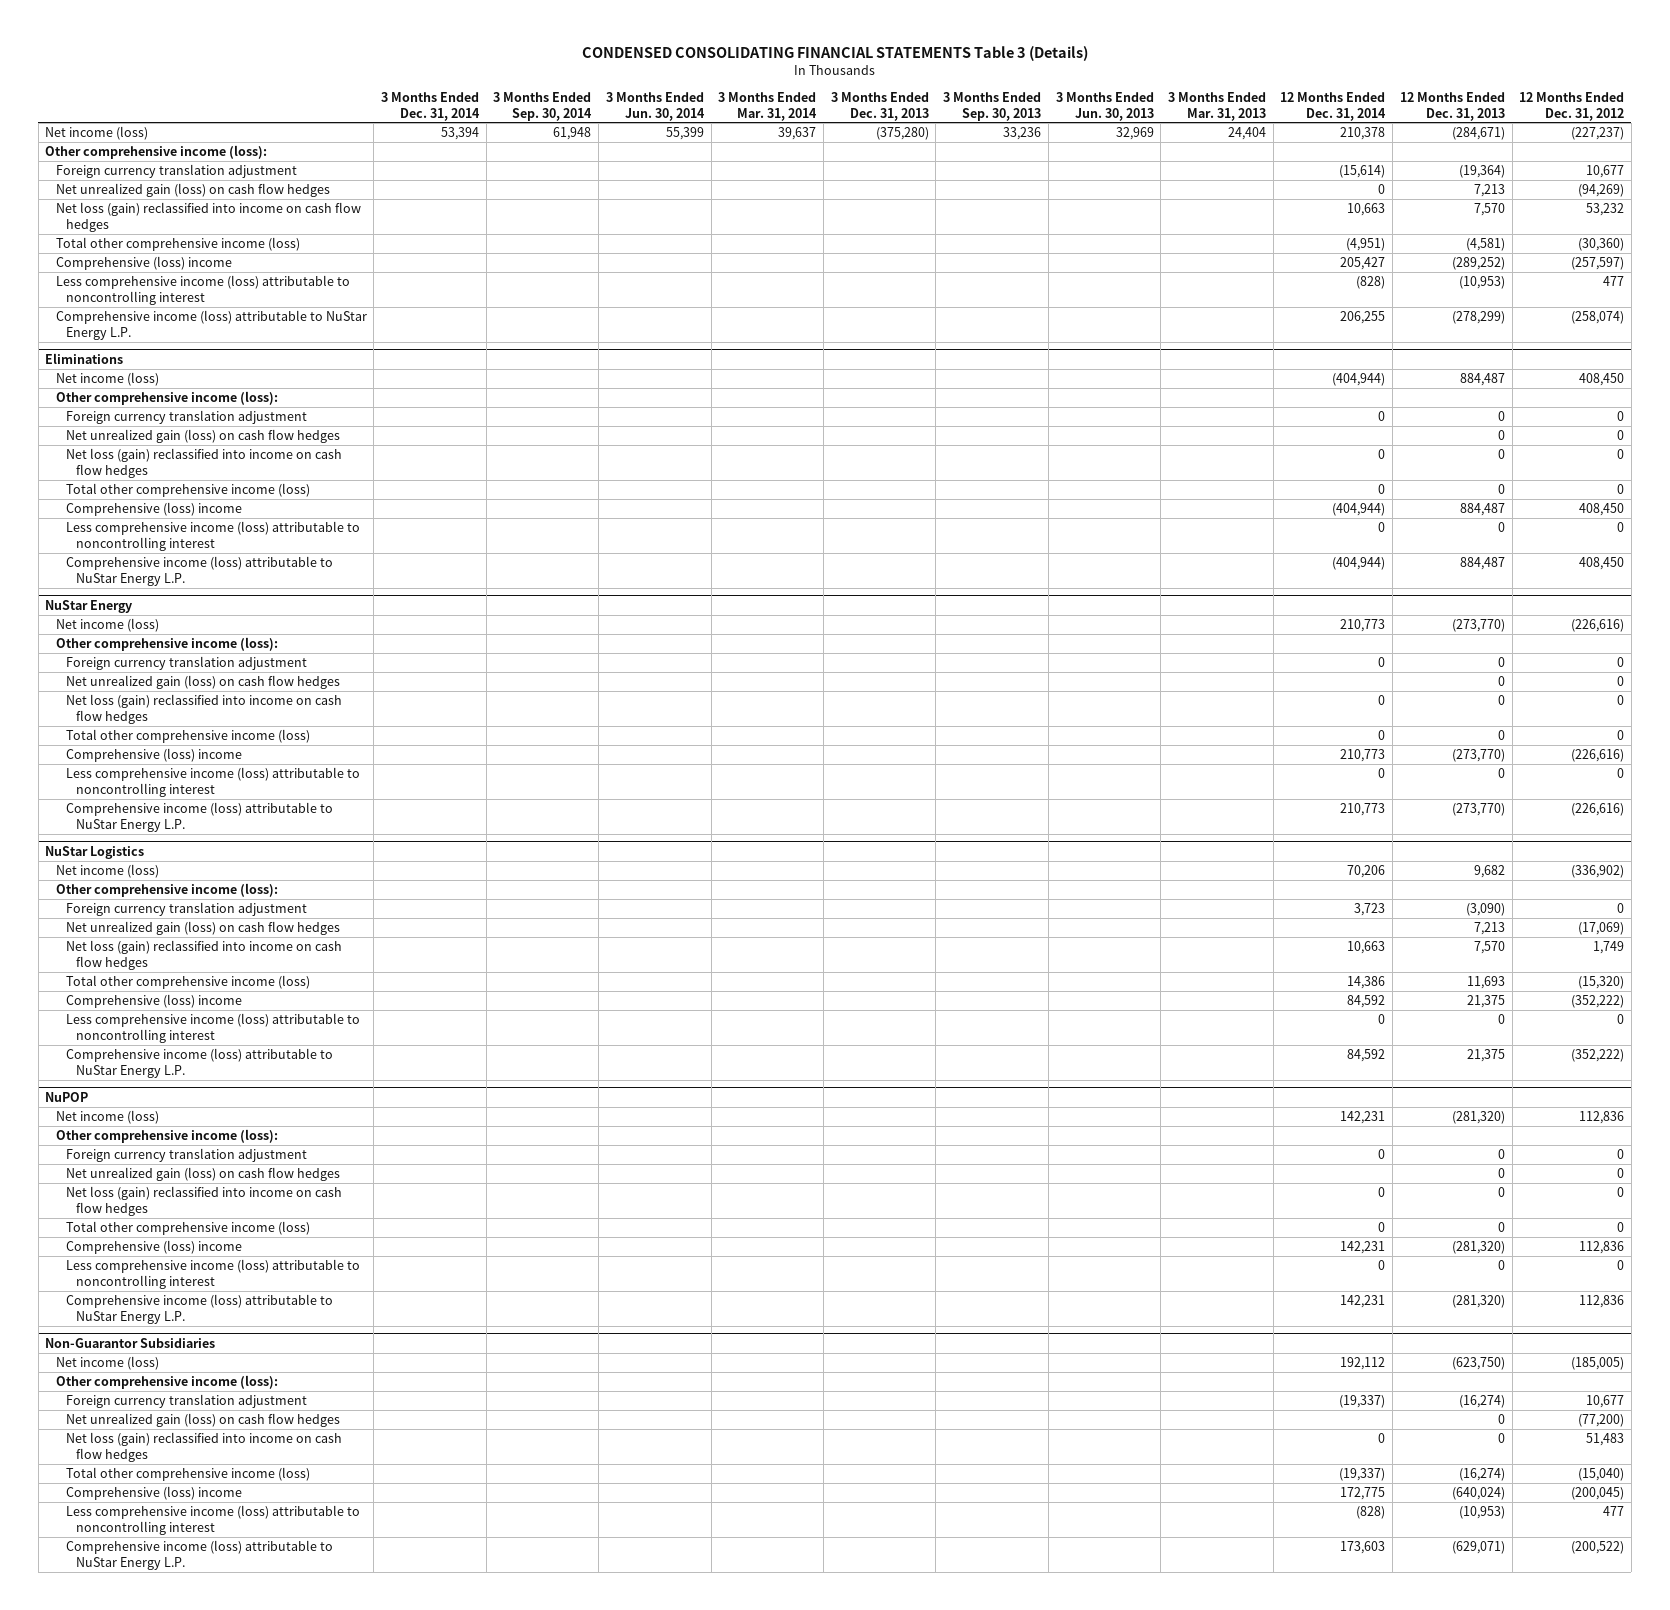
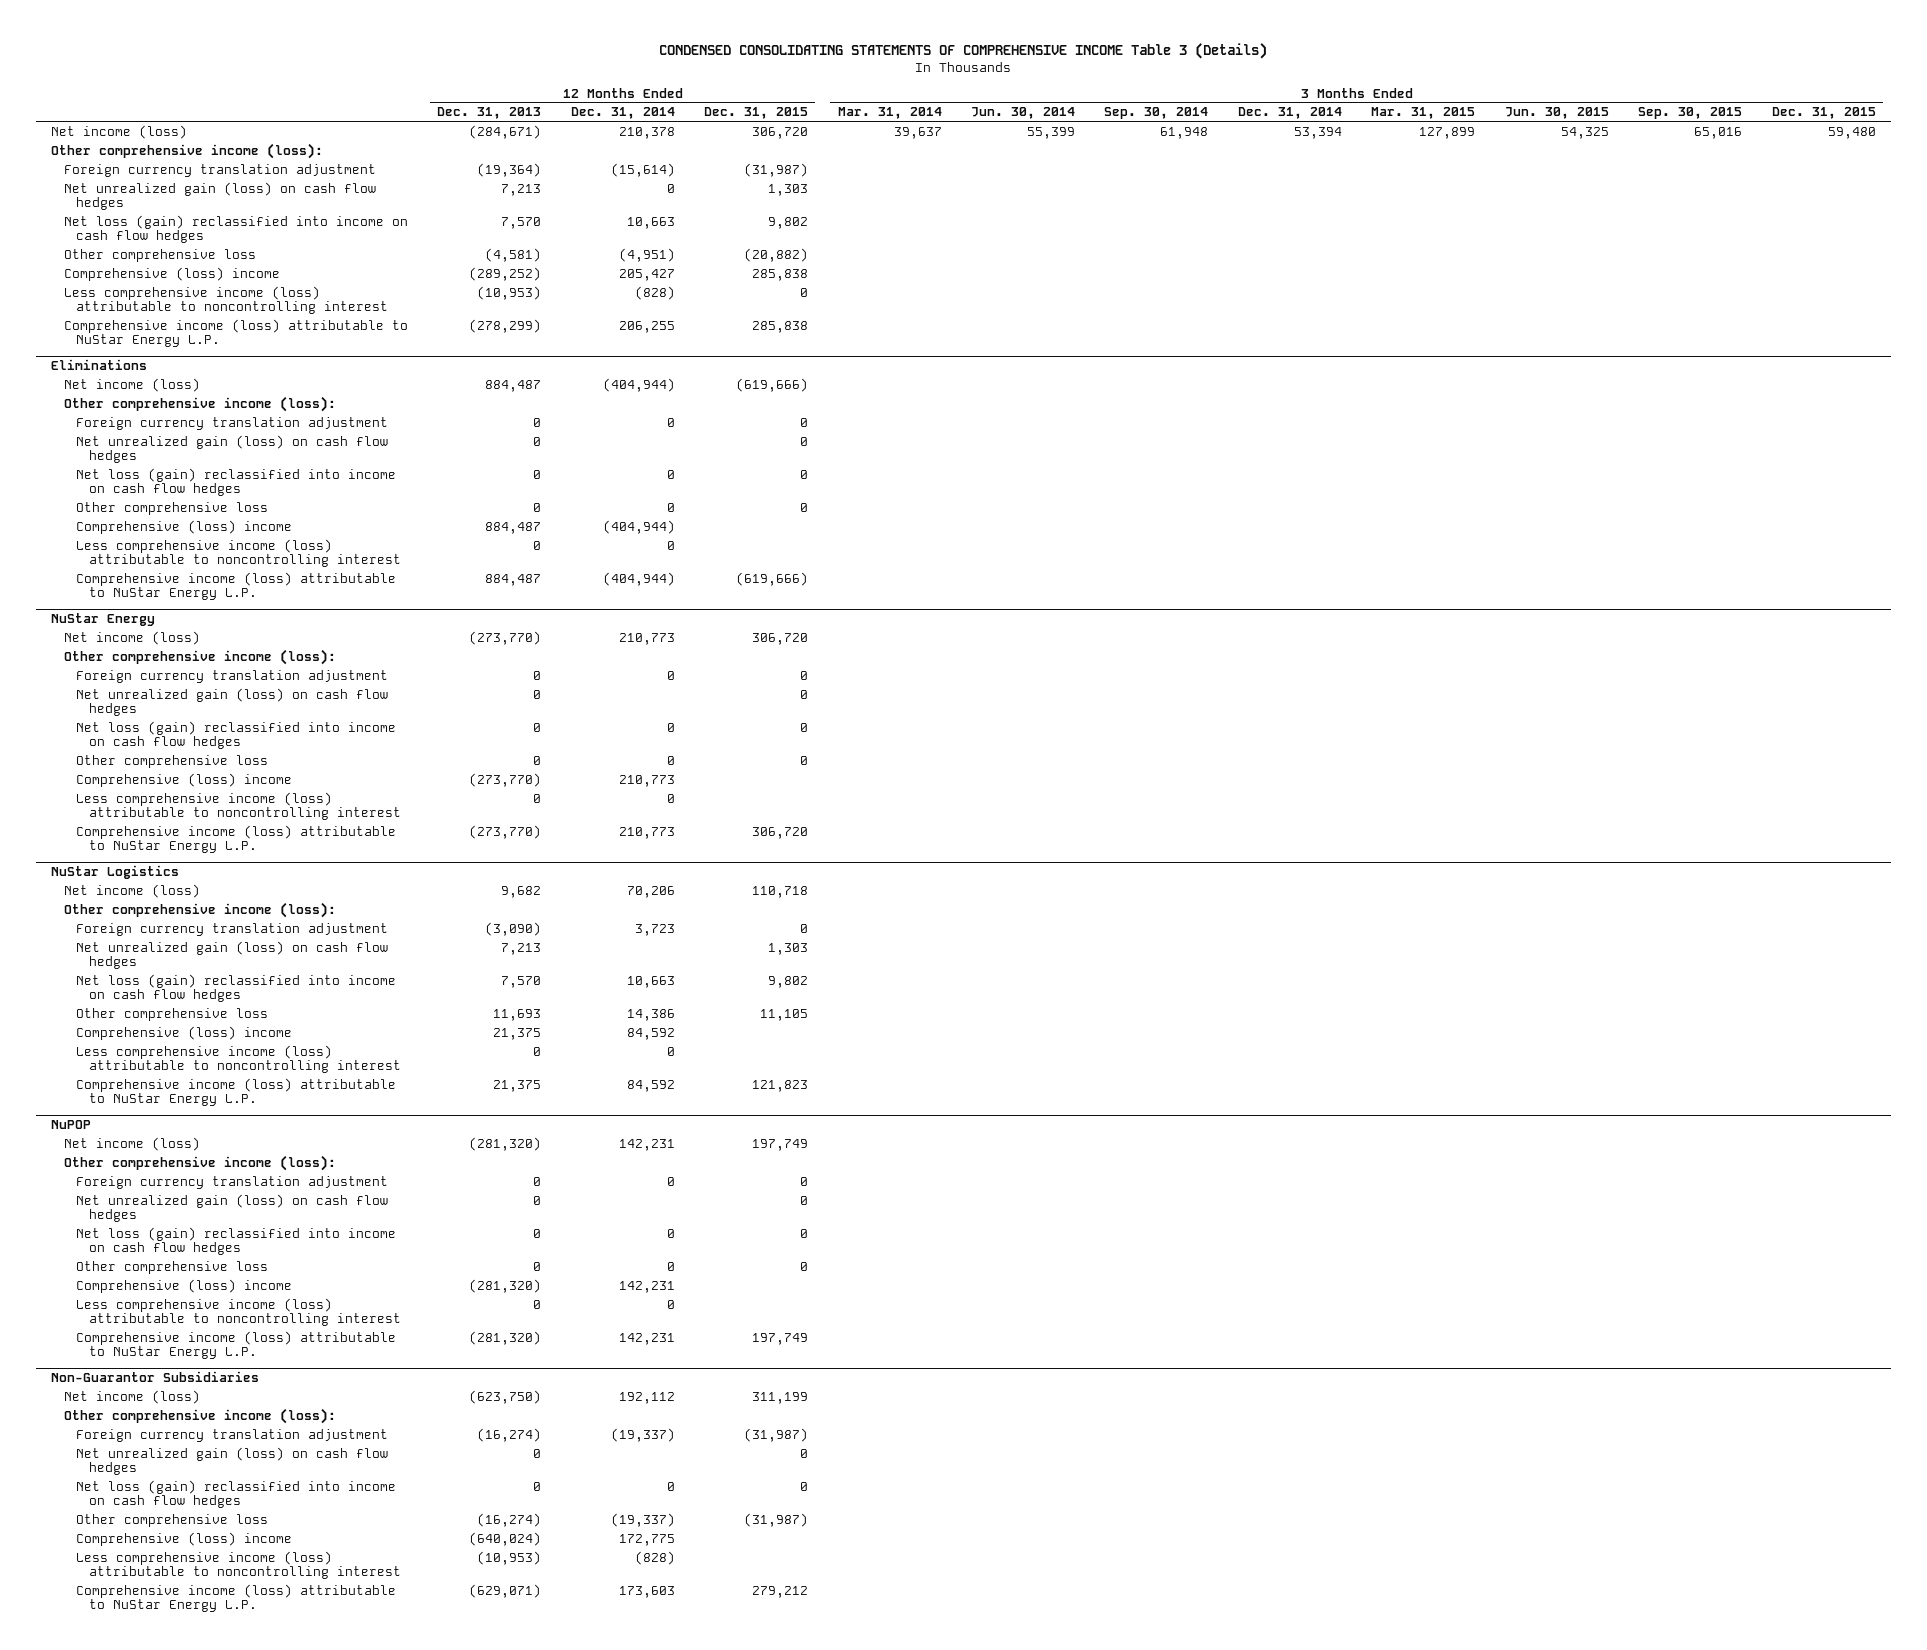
[581,45,1088,61] CONDENSED CONSOLIDATING FINANCIAL STATEMENTS Table 3 (Details) -> [659,43,1268,60] CONDENSED CONSOLIDATING STATEMENTS OF COMPREHENSIVE INCOME Table 3 (Details)
[830,91,929,121] 3 Months Ended Dec. 31, 2013 -> none
[943,91,1042,121] 3 Months Ended Sep. 30, 2013 -> none
[1055,91,1154,121] 3 Months Ended Jun. 30, 2013 -> none
[1167,91,1266,121] 3 Months Ended Mar. 31, 2013 -> none
[1519,91,1625,121] 12 Months Ended Dec. 31, 2012 -> none
none -> [704,107,809,120] Dec. 31, 2015
none -> [1371,107,1476,120] Mar. 31, 2015
none -> [1504,107,1609,120] Jun. 30, 2015
none -> [1638,107,1743,120] Sep. 30, 2015
none -> [1771,107,1876,120] Dec. 31, 2015
[55,237,300,252] Total other comprehensive income (loss) -> [63,248,256,262] Other comprehensive loss
[65,483,310,498] Total other comprehensive income (loss) -> [76,501,269,515] Other comprehensive loss
[65,729,310,744] Total other comprehensive income (loss) -> [76,754,269,768] Other comprehensive loss
[65,975,310,990] Total other comprehensive income (loss) -> [76,1007,269,1021] Other comprehensive loss
[65,1221,310,1236] Total other comprehensive income (loss) -> [76,1260,269,1274] Other comprehensive loss
[65,1467,310,1482] Total other comprehensive income (loss) -> [76,1513,269,1527] Other comprehensive loss

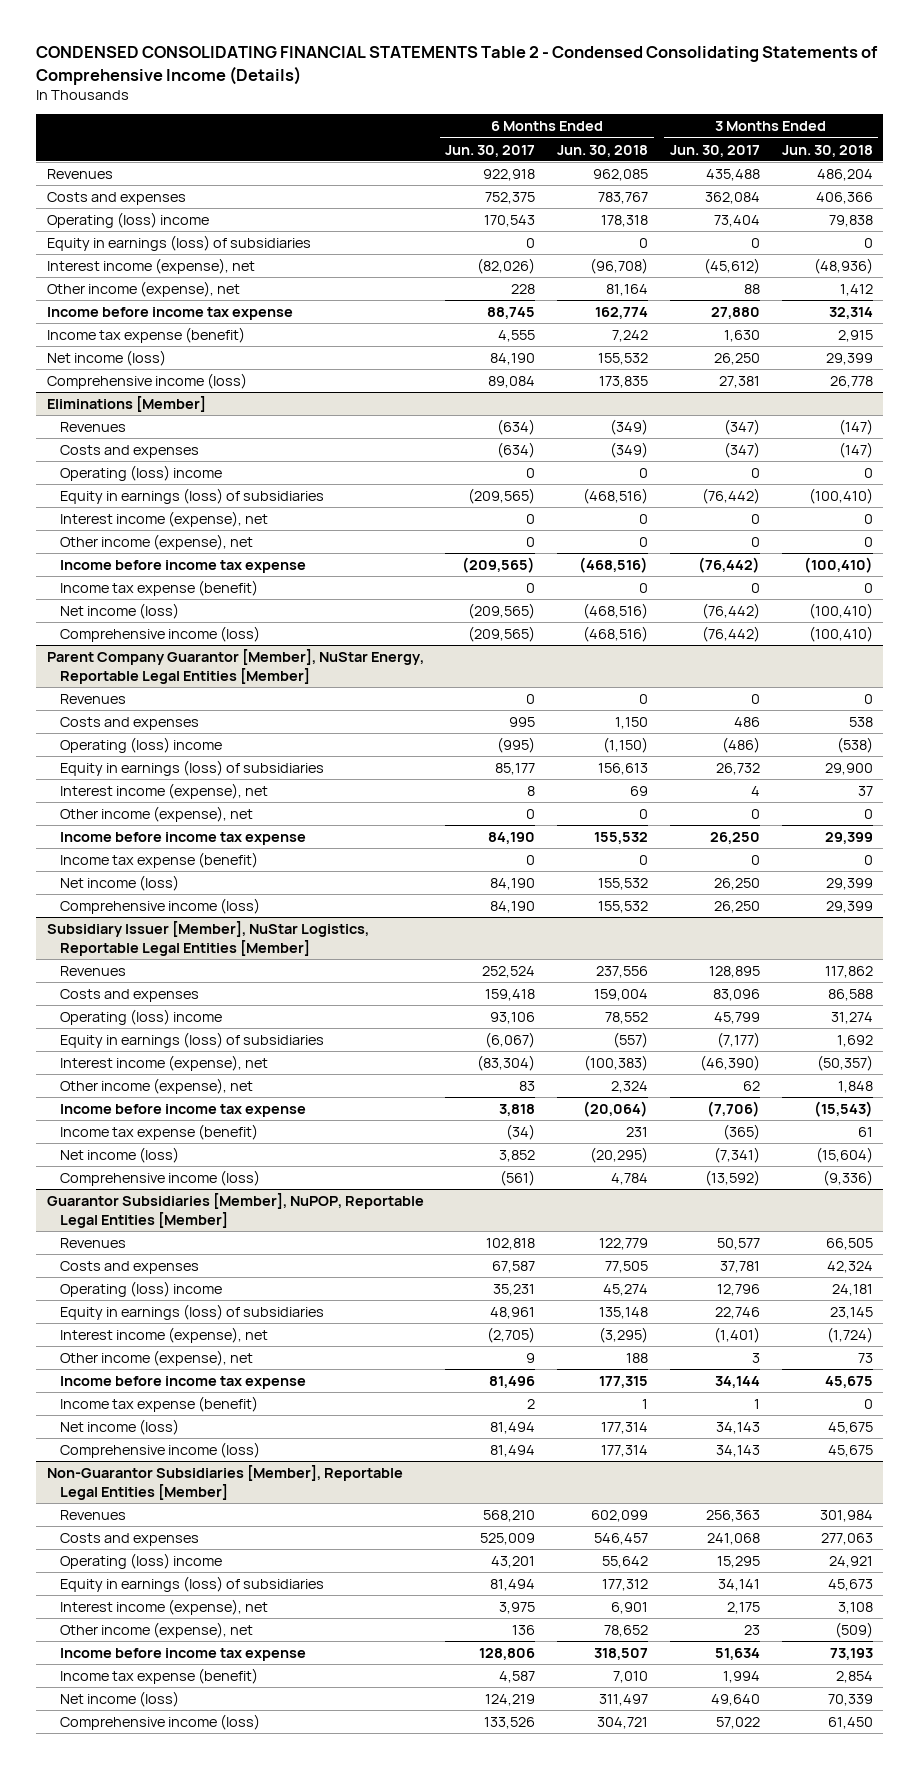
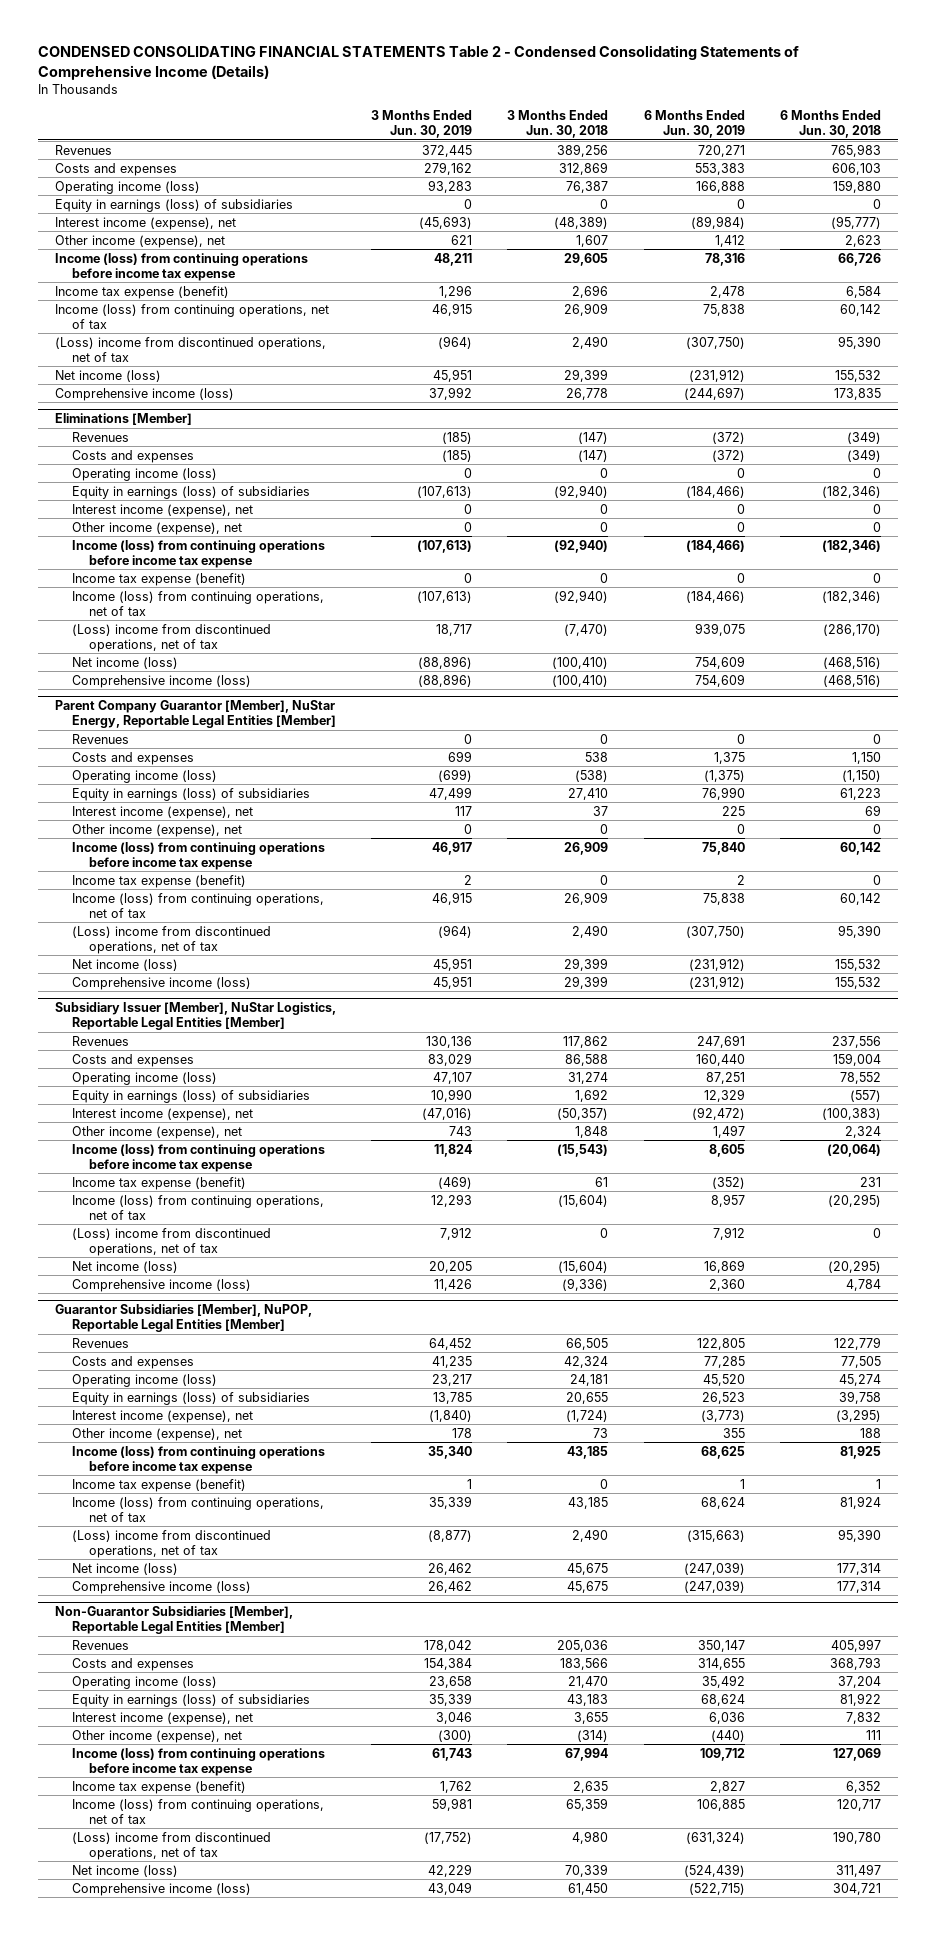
[445,144,536,157] Jun. 30, 2017 -> none
[669,144,760,157] Jun. 30, 2017 -> none
none -> [371,110,473,139] 3 Months Ended Jun. 30, 2019
none -> [643,110,745,139] 6 Months Ended Jun. 30, 2019
[593,168,649,181] 962,085 -> [830,143,881,157] 765,983
[816,168,873,181] 486,204 -> [557,143,609,157] 389,256
[598,191,649,204] 783,767 -> [831,162,881,175] 606,103
[815,191,873,204] 406,366 -> [559,161,609,175] 312,869
[46,211,209,228] Operating (loss) income -> [55,180,201,194] Operating income (loss)
[601,214,649,227] 178,318 -> [832,179,881,193] 159,880
[828,214,873,227] 79,838 -> [566,180,609,193] 76,387
[590,257,649,274] (96,708) -> [830,215,881,229] (95,777)
[813,257,873,274] (48,936) -> [554,215,609,229] (48,389)
[606,283,649,296] 81,164 -> [844,234,881,247] 2,623
[839,283,873,296] 1,412 -> [576,234,609,247] 1,607
[46,306,293,320] Income before income tax expense -> [55,252,309,281] Income (loss) from continuing operations before income tax expense
[595,306,649,319] 162,774 -> [837,252,881,266] 66,726
[828,306,873,319] 32,314 -> [564,252,609,266] 29,605
[612,329,649,342] 7,242 -> [845,285,881,298] 6,584
[837,329,873,342] 2,915 -> [572,284,609,298] 2,696
none -> [55,303,330,329] Income (loss) from continuing operations, net of tax
none -> [55,336,327,362] (Loss) income from discontinued operations, net of tax
[60,464,223,481] Operating (loss) income -> [71,467,217,481] Operating income (loss)
[583,487,649,504] (468,516) -> [821,485,881,498] (182,346)
[808,487,873,504] (100,410) -> [554,484,609,498] (92,940)
[60,559,307,573] Income before income tax expense -> [71,539,325,568] Income (loss) from continuing operations before income tax expense
[579,556,649,573] (468,516) -> [821,539,881,553] (182,346)
[803,556,873,573] (100,410) -> [554,539,609,553] (92,940)
none -> [71,590,324,616] Income (loss) from continuing operations, net of tax
none -> [71,623,271,652] (Loss) income from discontinued operations, net of tax
[60,736,223,753] Operating (loss) income -> [71,769,217,783] Operating income (loss)
[598,762,649,775] 156,613 -> [839,787,881,800] 61,223
[824,762,873,775] 29,900 -> [568,787,609,800] 27,410
[60,831,307,845] Income before income tax expense -> [71,841,325,870] Income (loss) from continuing operations before income tax expense
[594,831,649,844] 155,532 -> [839,841,881,855] 60,142
[824,831,873,844] 29,399 -> [564,841,609,855] 26,909
none -> [71,892,324,918] Income (loss) from continuing operations, net of tax
none -> [71,925,271,954] (Loss) income from discontinued operations, net of tax
[60,1008,223,1025] Operating (loss) income -> [71,1071,217,1085] Operating income (loss)
[60,1103,307,1117] Income before income tax expense -> [71,1143,325,1172] Income (loss) from continuing operations before income tax expense
none -> [71,1194,324,1220] Income (loss) from continuing operations, net of tax
none -> [71,1227,271,1256] (Loss) income from discontinued operations, net of tax
[60,1280,223,1297] Operating (loss) income -> [71,1373,217,1387] Operating income (loss)
[599,1306,649,1319] 135,148 -> [838,1390,881,1404] 39,758
[829,1306,873,1319] 23,145 -> [566,1391,609,1404] 20,655
[60,1375,307,1389] Income before income tax expense -> [71,1445,325,1474] Income (loss) from continuing operations before income tax expense
[599,1375,649,1388] 177,315 -> [839,1445,881,1459] 81,925
[824,1375,873,1388] 45,675 -> [567,1445,609,1459] 43,185
none -> [71,1496,324,1522] Income (loss) from continuing operations, net of tax
none -> [71,1529,271,1558] (Loss) income from discontinued operations, net of tax
[591,1509,649,1522] 602,099 -> [830,1638,881,1652] 405,997
[819,1509,873,1522] 301,984 -> [557,1639,609,1652] 205,036
[594,1532,649,1545] 546,457 -> [829,1656,881,1670] 368,793
[820,1532,873,1545] 277,063 -> [560,1657,609,1670] 183,566
[60,1552,223,1569] Operating (loss) income -> [71,1675,217,1689] Operating income (loss)
[602,1555,649,1568] 55,642 -> [837,1675,881,1688] 37,204
[828,1555,873,1568] 24,921 -> [568,1675,609,1688] 21,470
[602,1578,649,1591] 177,312 -> [839,1692,881,1706] 81,922
[827,1578,873,1591] 45,673 -> [567,1693,609,1706] 43,183
[611,1601,649,1614] 6,901 -> [845,1711,881,1724] 7,832
[837,1601,873,1614] 3,108 -> [574,1711,609,1724] 3,655
[604,1624,649,1637] 78,652 -> [865,1729,881,1740] 111
[834,1621,873,1638] (509) -> [577,1729,609,1742] (314)
[60,1647,307,1661] Income before income tax expense -> [71,1747,325,1776] Income (loss) from continuing operations before income tax expense
[594,1647,649,1660] 318,507 -> [832,1747,881,1761] 127,069
[829,1647,873,1660] 73,193 -> [565,1747,609,1761] 67,994
[613,1670,649,1683] 7,010 -> [845,1780,881,1793] 6,352
[835,1670,873,1683] 2,854 -> [573,1780,609,1793] 2,635
none -> [71,1798,324,1824] Income (loss) from continuing operations, net of tax
none -> [71,1831,271,1860] (Loss) income from discontinued operations, net of tax

